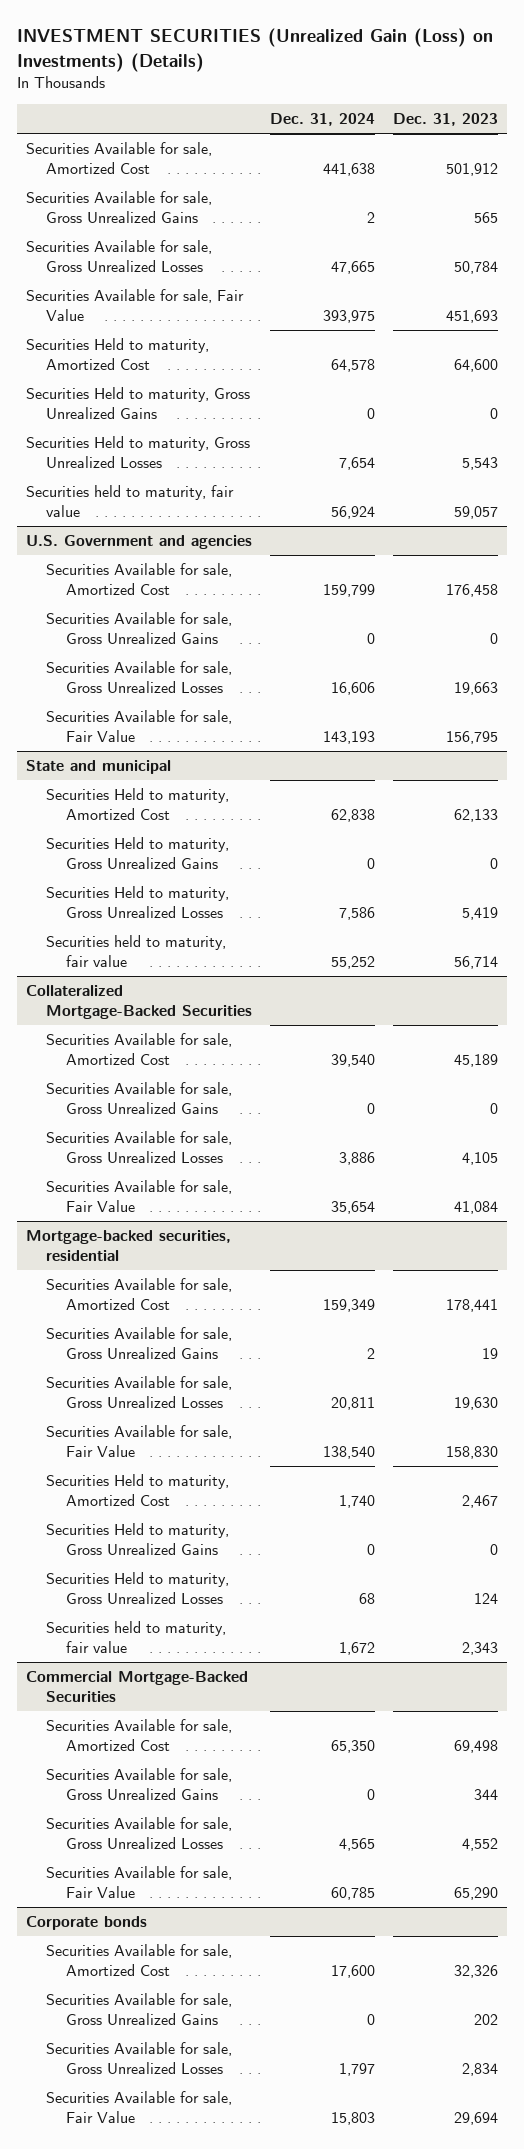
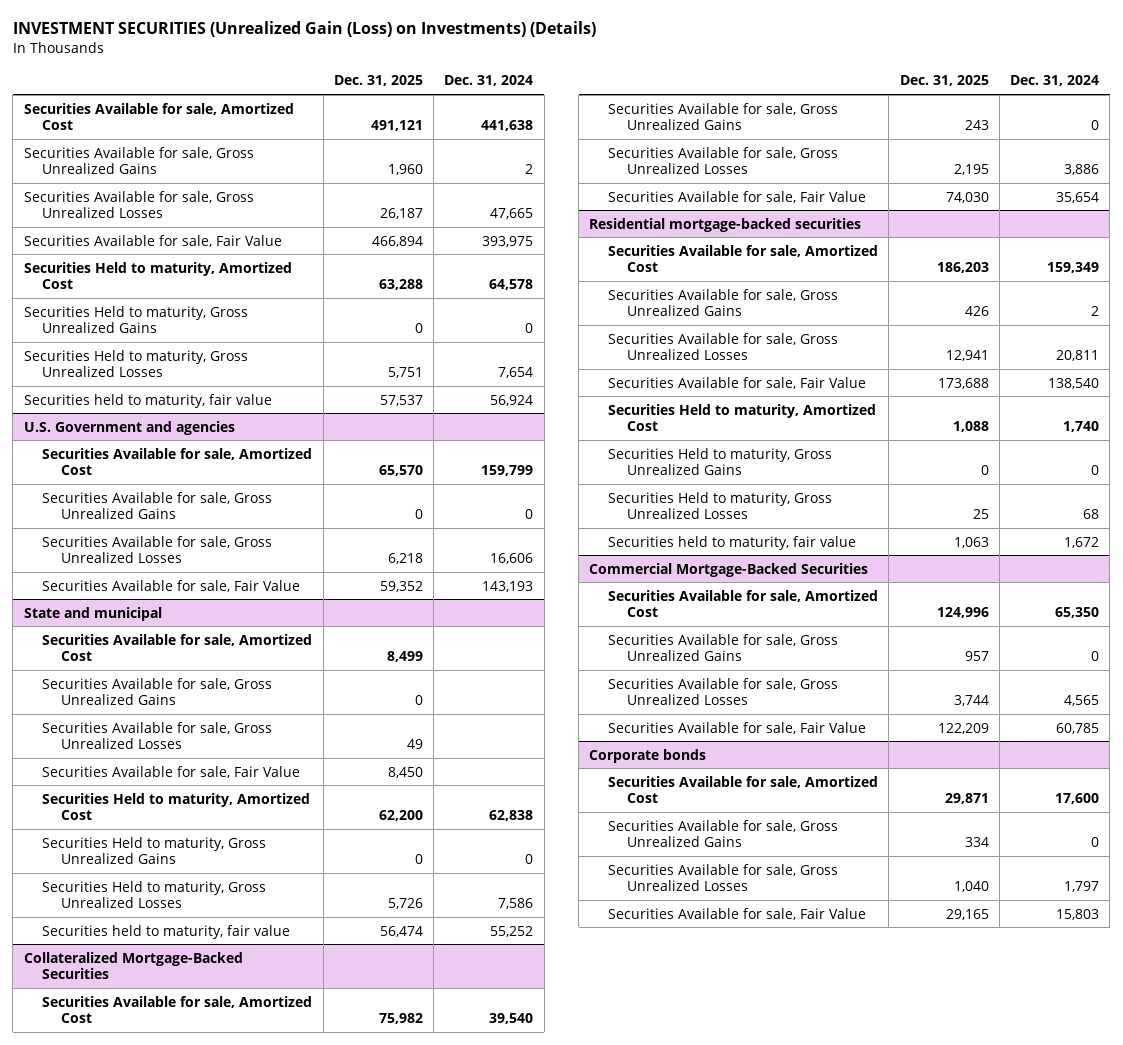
[392,113,498,127] Dec. 31, 2023 -> none
none -> [333,75,423,87] Dec. 31, 2025
none -> [42,633,313,662] Securities Available for sale, Amortized Cost
none -> [42,677,273,706] Securities Available for sale, Gross Unrealized Gains
none -> [42,721,273,750] Securities Available for sale, Gross Unrealized Losses
none -> [42,765,301,778] Securities Available for sale, Fair Value
[26,1230,232,1262] Mortgage-backed securities, residential -> [589,217,862,232] Residential mortgage-backed securities

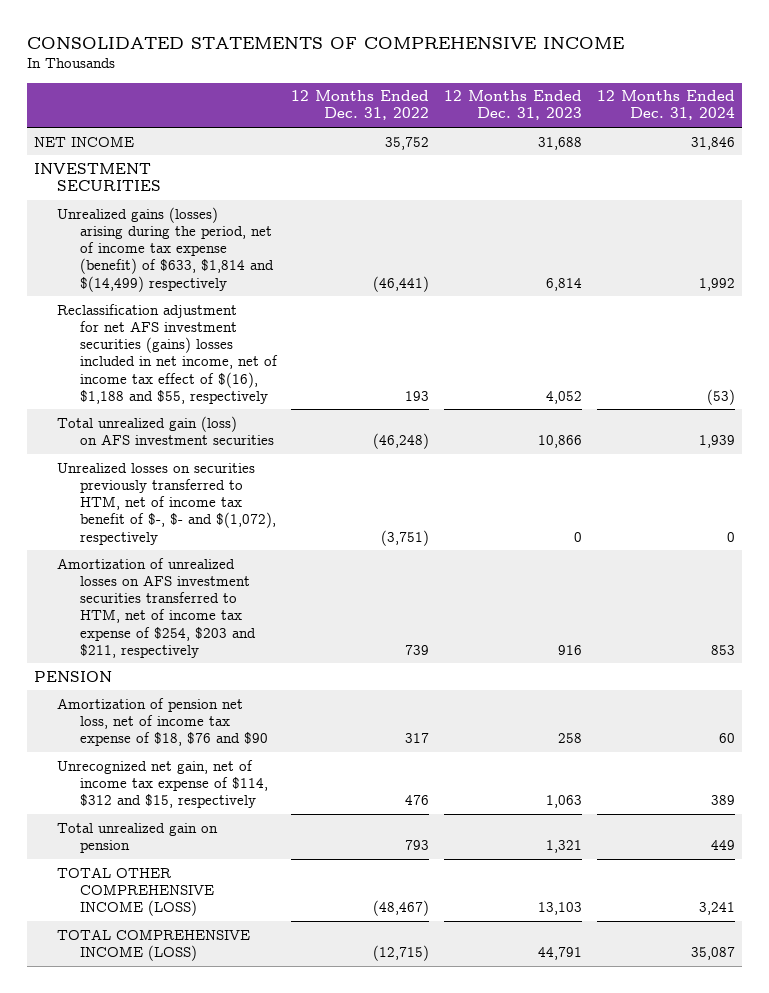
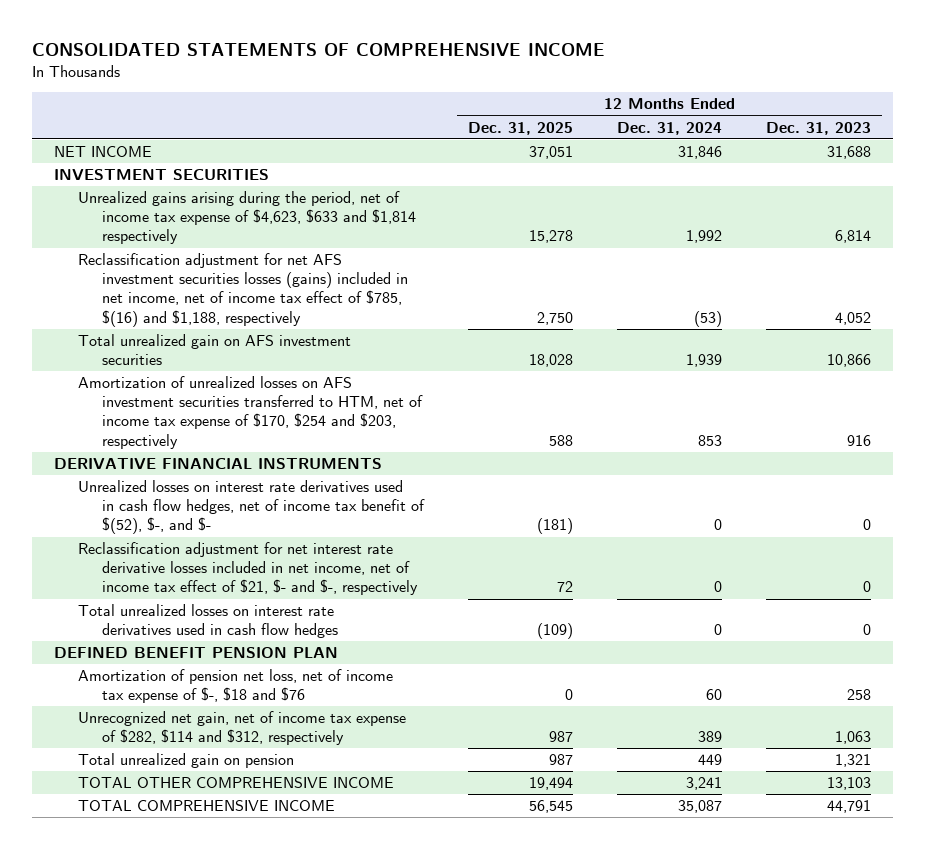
[291,90,430,121] 12 Months Ended Dec. 31, 2022 -> none
none -> [468,121,574,135] Dec. 31, 2025
[56,462,276,545] Unrealized losses on securities previously transferred to HTM, net of income tax benefit of $-, $- and $(1,072), respectively -> none
[56,206,274,292] Unrealized gains (losses) arising during the period, net of income tax expense (benefit) of $633, $1,814 and $(14,499) respectively -> [78,190,417,245] Unrealized gains arising during the period, net of income tax expense of $4,623, $633 and $1,814 respectively
[56,303,278,404] Reclassification adjustment for net AFS investment securities (gains) losses included in net income, net of income tax effect of $(16), $1,188 and $55, respectively -> [78,252,409,327] Reclassification adjustment for net AFS investment securities losses (gains) included in net income, net of income tax effect of $785, $(16) and $1,188, respectively
[56,415,274,445] Total unrealized gain (loss) on AFS investment securities -> [78,333,352,366] Total unrealized gain on AFS investment securities
[56,557,256,658] Amortization of unrealized losses on AFS investment securities transferred to HTM, net of income tax expense of $254, $203 and $211, respectively -> [78,375,424,449] Amortization of unrealized losses on AFS investment securities transferred to HTM, net of income tax expense of $170, $254 and $203, respectively
none -> [54,457,383,469] DERIVATIVE FINANCIAL INSTRUMENTS
none -> [78,479,426,535] Unrealized losses on interest rate derivatives used in cash flow hedges, net of income tax benefit of $(52), $-, and $-
none -> [78,541,419,596] Reclassification adjustment for net interest rate derivative losses included in net income, net of income tax effect of $21, $- and $-, respectively
none -> [78,603,339,639] Total unrealized losses on interest rate derivatives used in cash flow hedges
[34,670,113,682] PENSION -> [54,646,339,658] DEFINED BENEFIT PENSION PLAN
[56,697,268,747] Amortization of pension net loss, net of income tax expense of $18, $76 and $90 -> [78,668,394,704] Amortization of pension net loss, net of income tax expense of $-, $18 and $76
[56,759,268,809] Unrecognized net gain, net of income tax expense of $114, $312 and $15, respectively -> [78,710,407,746] Unrecognized net gain, net of income tax expense of $282, $114 and $312, respectively
[56,866,214,917] TOTAL OTHER COMPREHENSIVE INCOME (LOSS) -> [78,776,395,788] TOTAL OTHER COMPREHENSIVE INCOME
[56,928,250,961] TOTAL COMPREHENSIVE INCOME (LOSS) -> [78,799,336,811] TOTAL COMPREHENSIVE INCOME

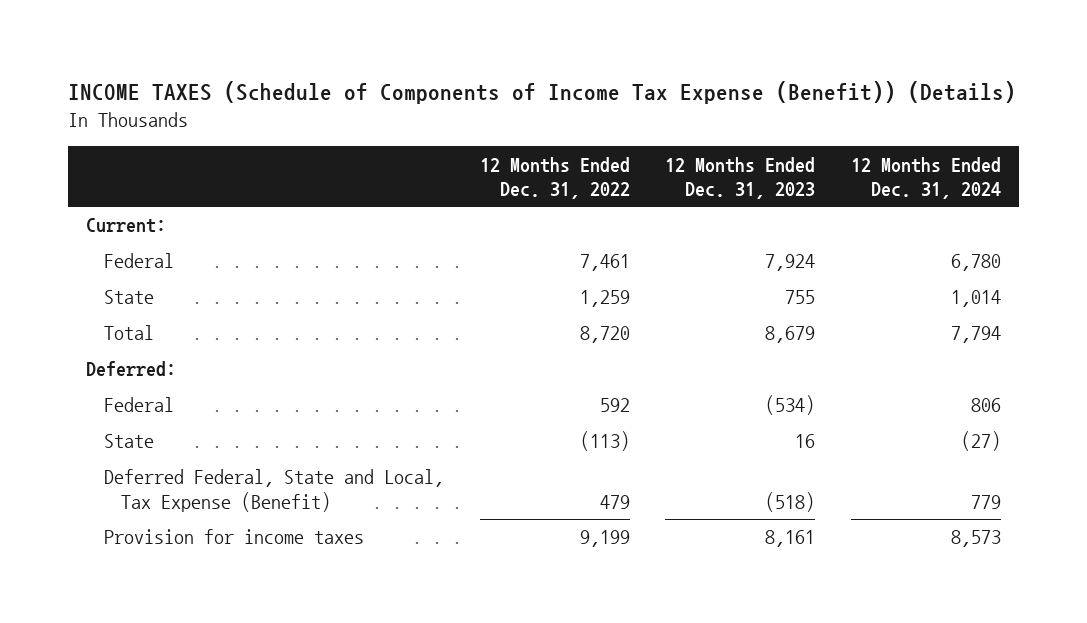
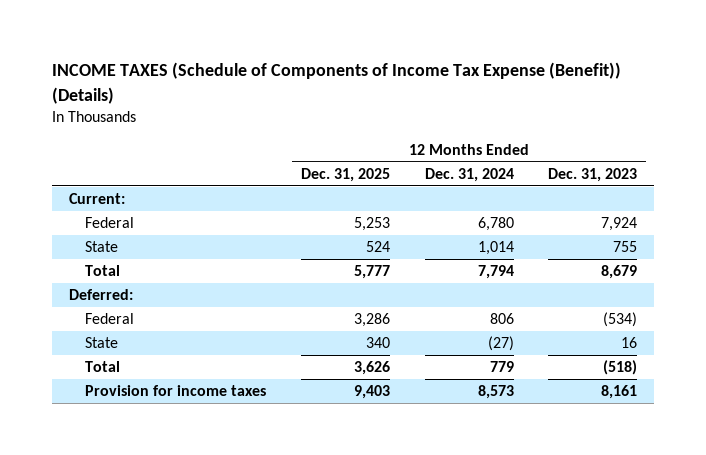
[479,156,630,200] 12 Months Ended Dec. 31, 2022 -> none
none -> [300,167,390,182] Dec. 31, 2025
[103,469,444,512] Deferred Federal, State and Local, Tax Expense (Benefit) -> [85,361,121,373] Total

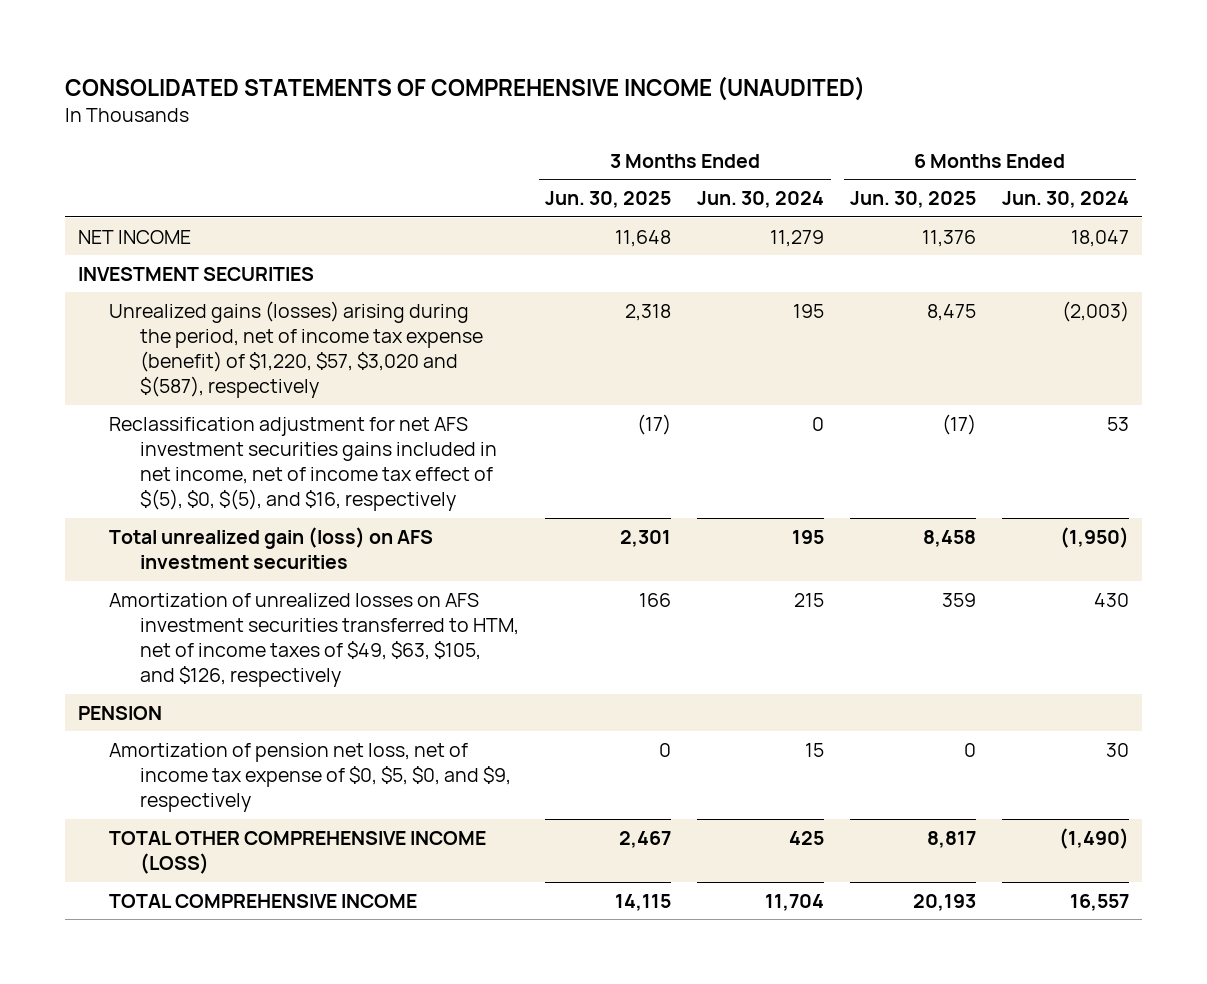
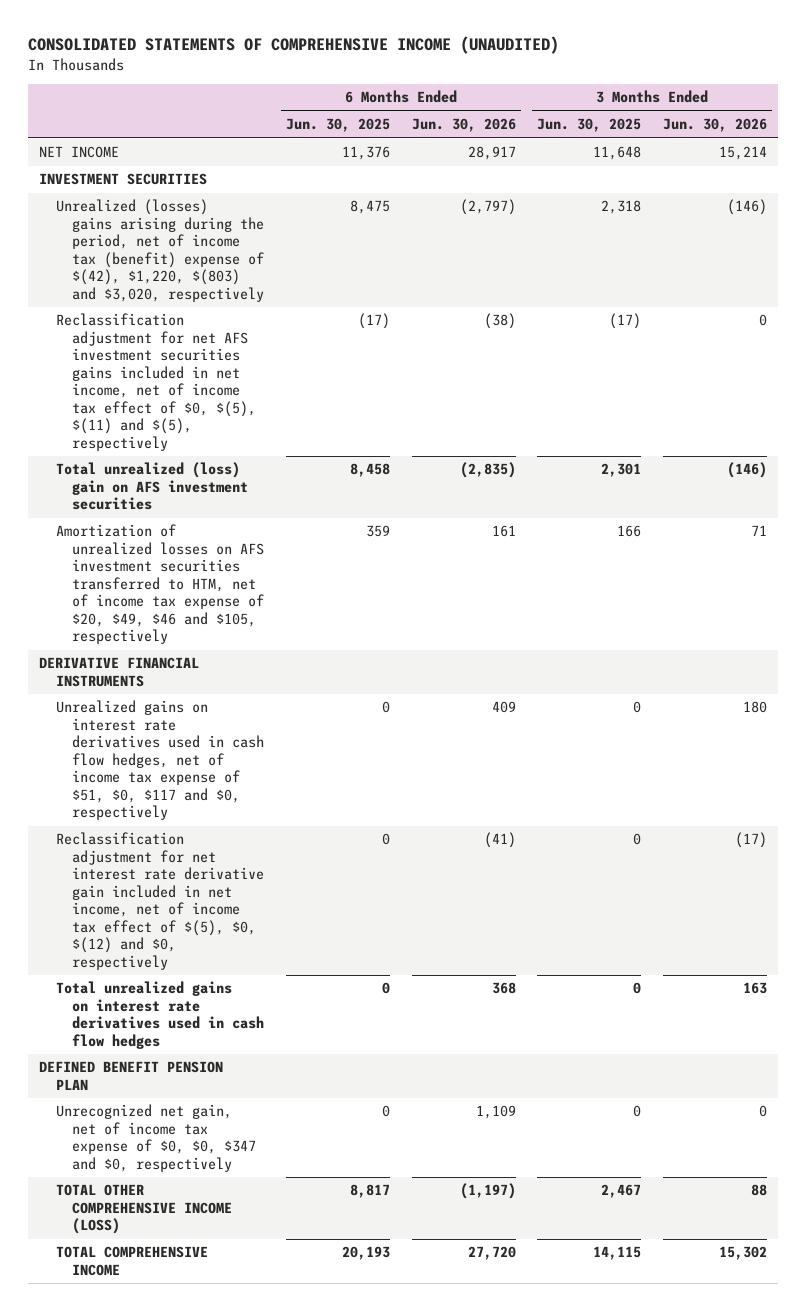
[697,191,825,209] Jun. 30, 2024 -> none
[1002,191,1130,209] Jun. 30, 2024 -> none
none -> [411,118,516,133] Jun. 30, 2026
none -> [662,118,767,133] Jun. 30, 2026
[109,300,484,399] Unrealized gains (losses) arising during the period, net of income tax expense (benefit) of $1,220, $57, $3,020 and $(587), respectively -> [55,199,265,302] Unrealized (losses) gains arising during the period, net of income tax (benefit) expense of $(42), $1,220, $(803) and $3,020, respectively
[109,416,498,512] Reclassification adjustment for net AFS investment securities gains included in net income, net of income tax effect of $(5), $0, $(5), and $16, respectively -> [55,313,257,451] Reclassification adjustment for net AFS investment securities gains included in net income, net of income tax effect of $0, $(5), $(11) and $(5), respectively
[109,526,434,569] Total unrealized gain (loss) on AFS investment securities -> [55,462,249,511] Total unrealized (loss) gain on AFS investment securities
[109,592,520,688] Amortization of unrealized losses on AFS investment securities transferred to HTM, net of income taxes of $49, $63, $105, and $126, respectively -> [55,524,265,645] Amortization of unrealized losses on AFS investment securities transferred to HTM, net of income tax expense of $20, $49, $46 and $105, respectively
none -> [39,657,200,687] DERIVATIVE FINANCIAL INSTRUMENTS
none -> [55,700,265,821] Unrealized gains on interest rate derivatives used in cash flow hedges, net of income tax expense of $51, $0, $117 and $0, respectively
none -> [55,832,265,970] Reclassification adjustment for net interest rate derivative gain included in net income, net of income tax effect of $(5), $0, $(12) and $0, respectively
none -> [55,981,265,1049] Total unrealized gains on interest rate derivatives used in cash flow hedges
[78,705,163,720] PENSION -> [39,1061,224,1090] DEFINED BENEFIT PENSION PLAN
[109,742,512,813] Amortization of pension net loss, net of income tax expense of $0, $5, $0, and $9, respectively -> [55,1104,257,1172] Unrecognized net gain, net of income tax expense of $0, $0, $347 and $0, respectively

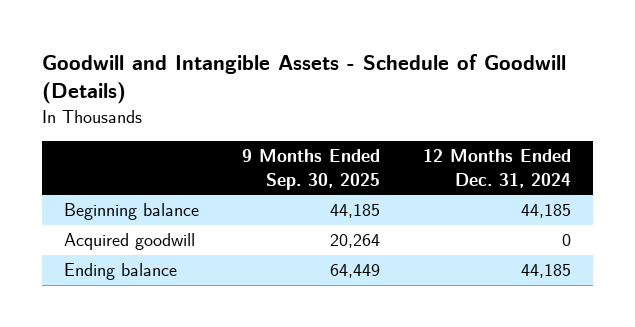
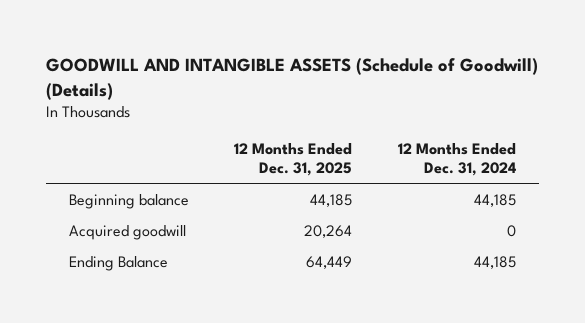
[42,54,567,105] Goodwill and Intangible Assets - Schedule of Goodwill (Details) -> [45,57,538,100] GOODWILL AND INTANGIBLE ASSETS (Schedule of Goodwill) (Details)
[241,149,380,190] 9 Months Ended Sep. 30, 2025 -> none
none -> [234,143,353,176] 12 Months Ended Dec. 31, 2025
[63,263,177,281] Ending balance -> [68,255,168,271] Ending Balance

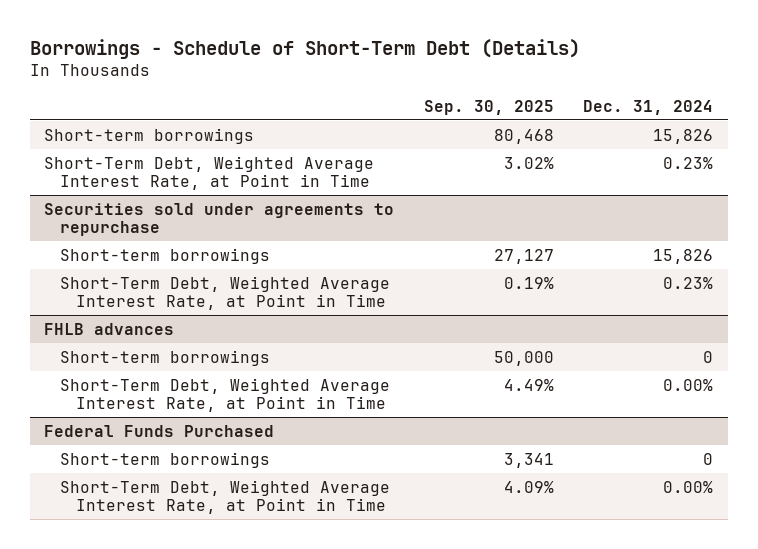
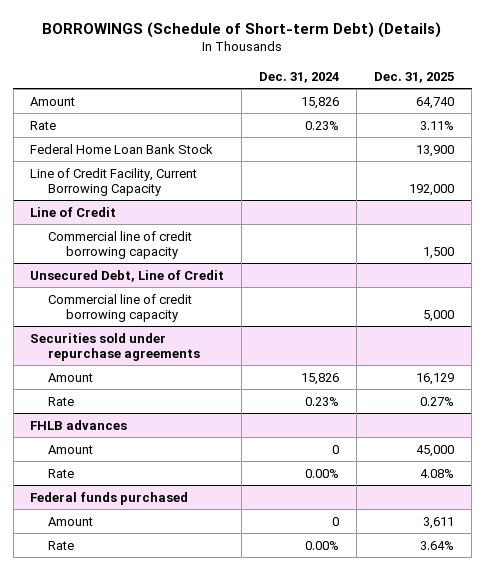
[29,38,580,59] Borrowings - Schedule of Short-Term Debt (Details) -> [42,21,442,38] BORROWINGS (Schedule of Short-term Debt) (Details)
[423,99,554,115] Sep. 30, 2025 -> none
none -> [374,72,455,84] Dec. 31, 2025
[44,127,255,144] Short-term borrowings -> [30,96,76,106] Amount
[44,155,375,191] Short-Term Debt, Weighted Average Interest Rate, at Point in Time -> [30,120,57,130] Rate
none -> [30,143,214,154] Federal Home Loan Bank Stock
none -> [30,167,198,197] Line of Credit Facility, Current Borrowing Capacity
none -> [30,206,117,217] Line of Credit
none -> [48,230,193,260] Commercial line of credit borrowing capacity
none -> [30,269,225,282] Unsecured Debt, Line of Credit
none -> [48,293,193,323] Commercial line of credit borrowing capacity
[44,202,395,237] Securities sold under agreements to repurchase -> [30,332,201,362] Securities sold under repurchase agreements
[60,247,271,264] Short-term borrowings -> [48,372,94,382] Amount
[60,275,391,311] Short-Term Debt, Weighted Average Interest Rate, at Point in Time -> [48,396,75,406] Rate
[60,349,271,366] Short-term borrowings -> [48,444,94,454] Amount
[60,377,391,413] Short-Term Debt, Weighted Average Interest Rate, at Point in Time -> [48,468,75,478] Rate
[44,424,275,437] Federal Funds Purchased -> [30,491,189,505] Federal funds purchased
[60,451,271,468] Short-term borrowings -> [48,516,94,526] Amount
[60,479,391,515] Short-Term Debt, Weighted Average Interest Rate, at Point in Time -> [48,540,75,550] Rate

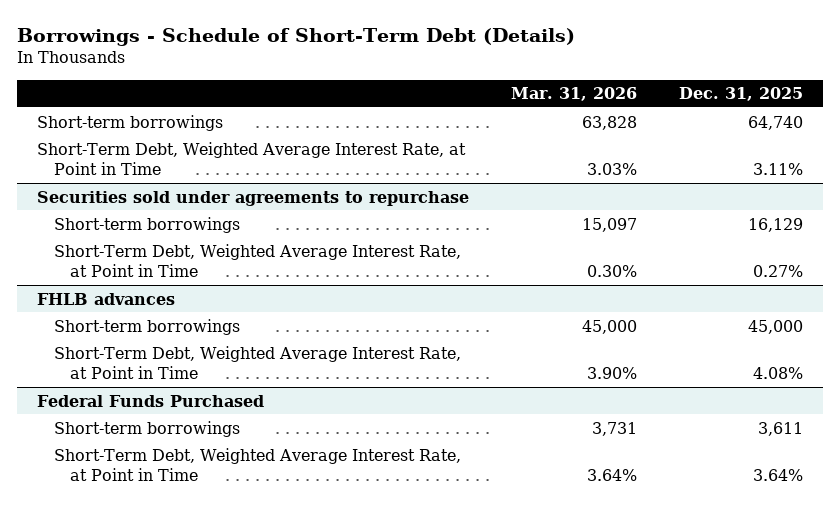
[42,21,442,38] BORROWINGS (Schedule of Short-term Debt) (Details) -> [16,27,575,46] Borrowings - Schedule of Short-Term Debt (Details)
[259,72,340,84] Dec. 31, 2024 -> none
none -> [511,87,638,102] Mar. 31, 2026
[30,143,214,154] Federal Home Loan Bank Stock -> none
[30,167,198,197] Line of Credit Facility, Current Borrowing Capacity -> none
[30,206,117,217] Line of Credit -> none
[48,230,193,260] Commercial line of credit borrowing capacity -> none
[30,269,225,282] Unsecured Debt, Line of Credit -> none
[48,293,193,323] Commercial line of credit borrowing capacity -> none
[30,96,76,106] Amount -> [37,114,224,131] Short-term borrowings
[30,120,57,130] Rate -> [37,141,467,175] Short-Term Debt, Weighted Average Interest Rate, at Point in Time
[30,332,201,362] Securities sold under repurchase agreements -> [37,190,470,206] Securities sold under agreements to repurchase
[48,372,94,382] Amount -> [53,216,240,233] Short-term borrowings
[48,396,75,406] Rate -> [53,243,461,277] Short-Term Debt, Weighted Average Interest Rate, at Point in Time
[48,444,94,454] Amount -> [53,318,240,335] Short-term borrowings
[48,468,75,478] Rate -> [53,345,461,379] Short-Term Debt, Weighted Average Interest Rate, at Point in Time
[30,491,189,505] Federal funds purchased -> [37,394,265,407] Federal Funds Purchased
[48,516,94,526] Amount -> [53,420,240,437] Short-term borrowings
[48,540,75,550] Rate -> [53,447,461,481] Short-Term Debt, Weighted Average Interest Rate, at Point in Time

